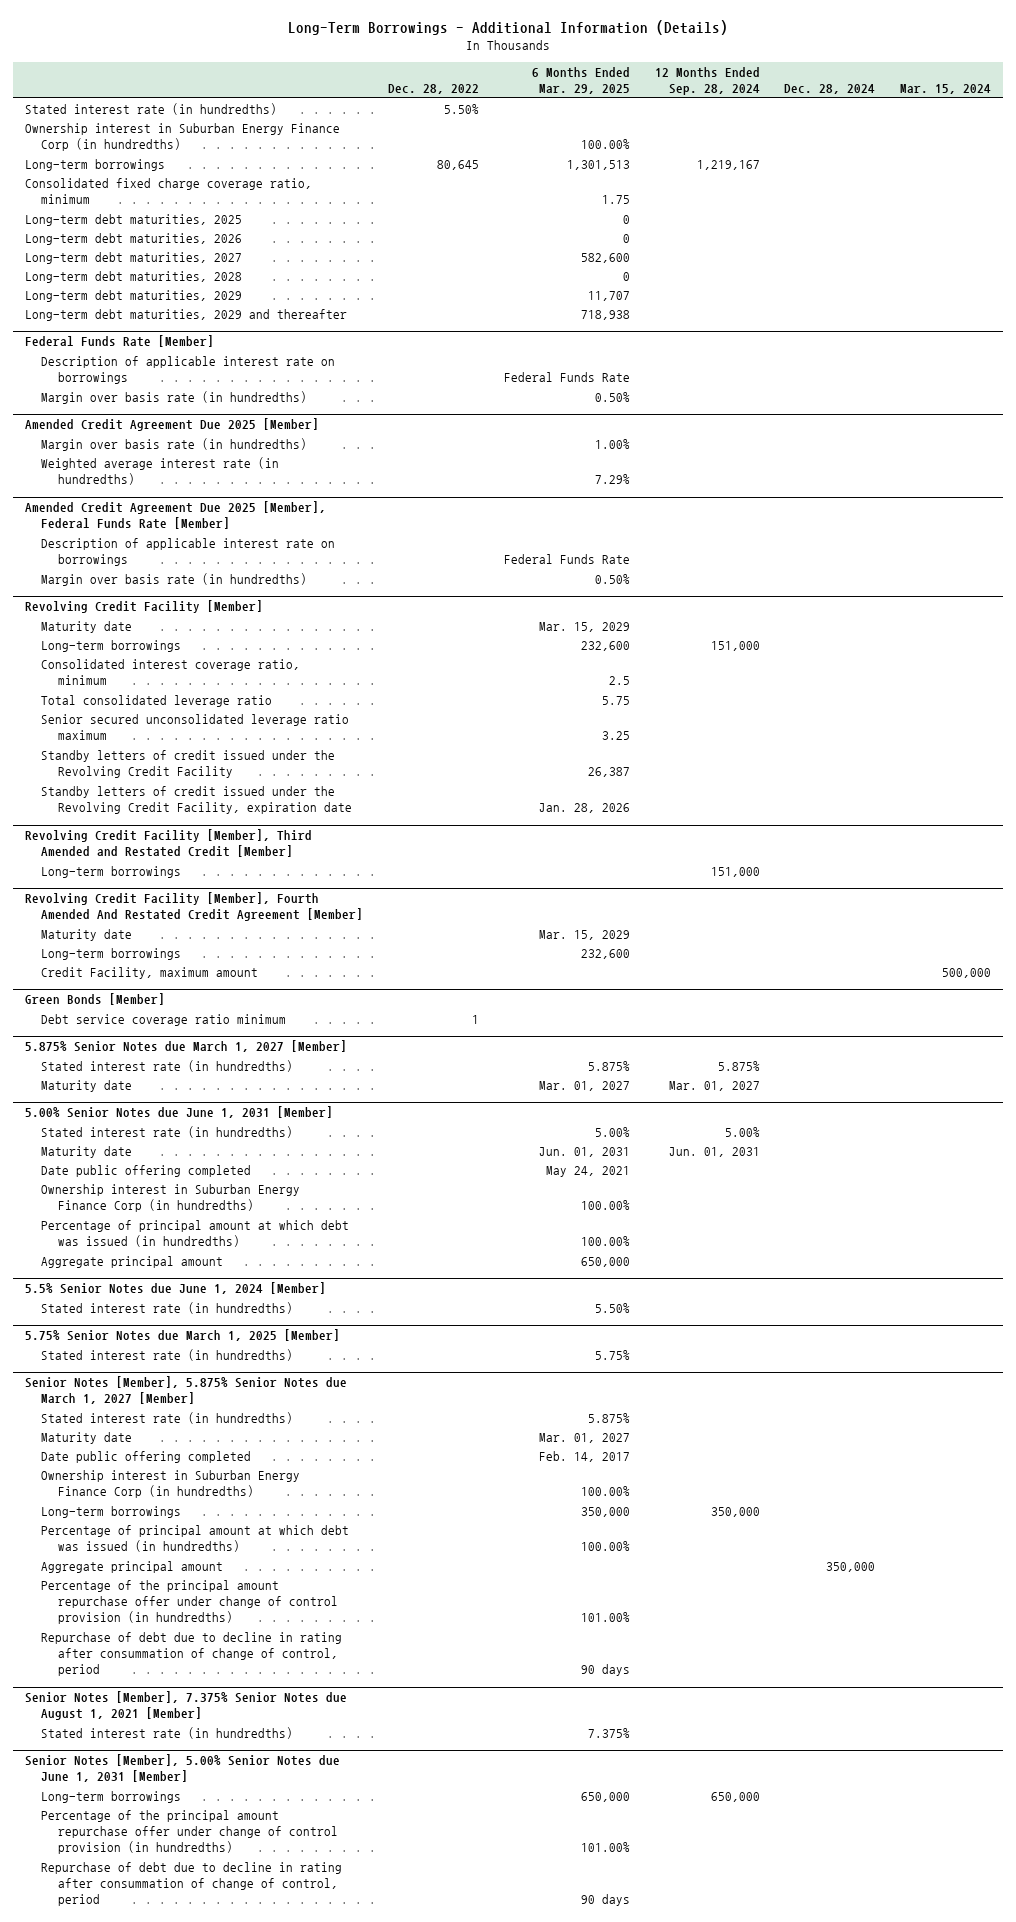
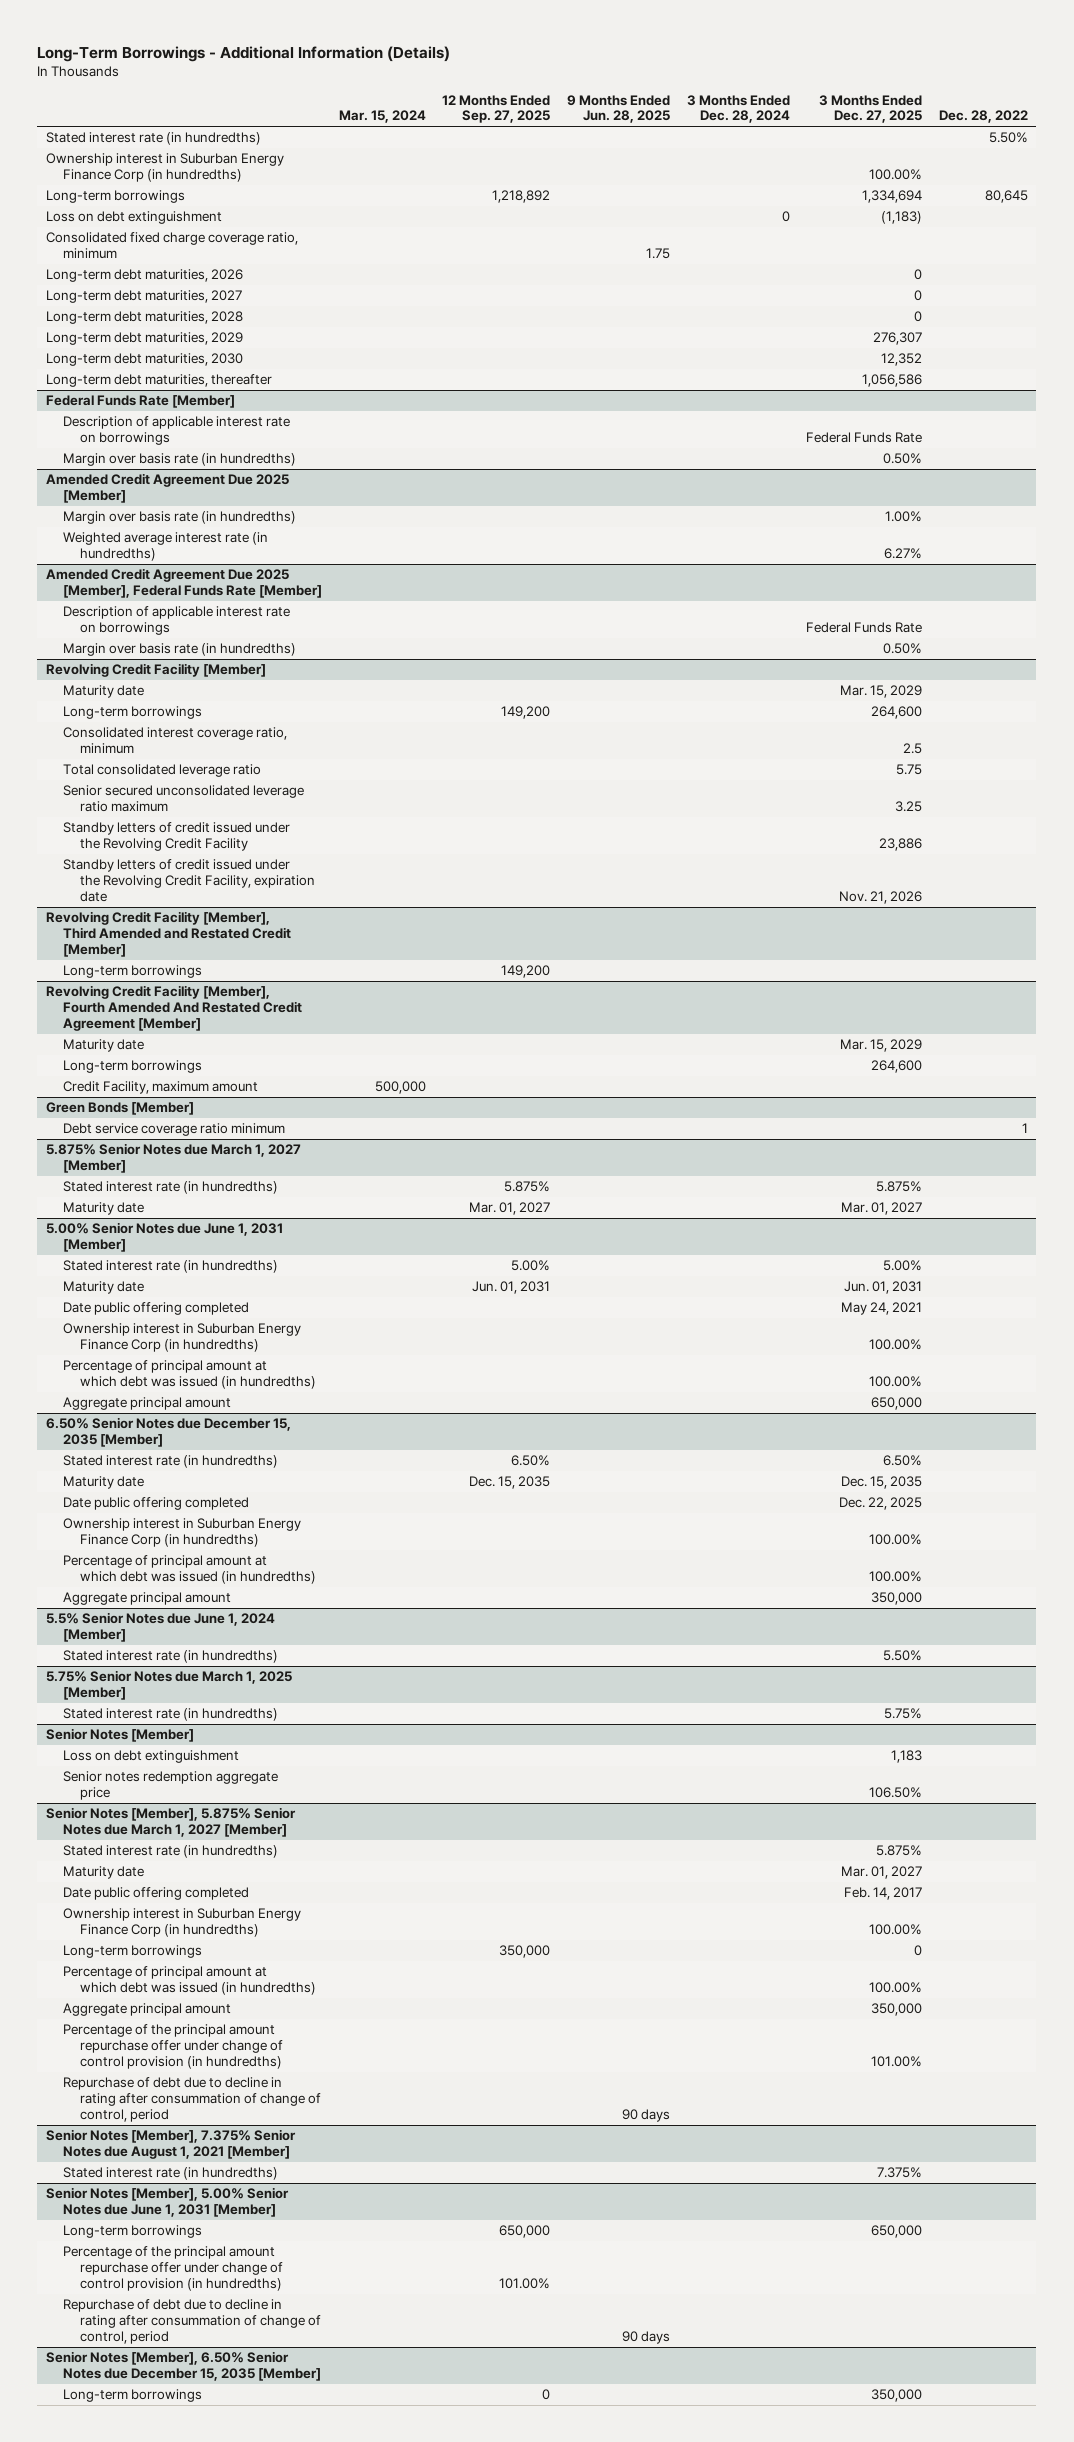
[531,66,630,94] 6 Months Ended Mar. 29, 2025 -> none
[654,66,760,95] 12 Months Ended Sep. 28, 2024 -> none
[784,83,876,94] Dec. 28, 2024 -> none
none -> [442,94,551,124] 12 Months Ended Sep. 27, 2025
none -> [567,94,671,124] 9 Months Ended Jun. 28, 2025
none -> [686,94,790,124] 3 Months Ended Dec. 28, 2024
none -> [819,94,923,124] 3 Months Ended Dec. 27, 2025
none -> [45,211,222,225] Loss on debt extinguishment
[25,213,243,226] Long-term debt maturities, 2025 -> none
none -> [45,353,243,367] Long-term debt maturities, 2030
[25,308,348,321] Long-term debt maturities, 2029 and thereafter -> [45,374,272,388] Long-term debt maturities, thereafter
none -> [45,1417,291,1448] 6.50% Senior Notes due December 15, 2035 [Member]
none -> [63,1455,279,1469] Stated interest rate (in hundredths)
none -> [63,1476,145,1490] Maturity date
none -> [63,1497,250,1511] Date public offering completed
none -> [63,1518,302,1548] Ownership interest in Suburban Energy Finance Corp (in hundredths)
none -> [63,1555,317,1585] Percentage of principal amount at which debt was issued (in hundredths)
none -> [63,1592,232,1606] Aggregate principal amount
none -> [45,1728,194,1743] Senior Notes [Member]
none -> [63,1750,240,1764] Loss on debt extinguishment
none -> [63,1771,279,1801] Senior notes redemption aggregate price
none -> [45,2351,322,2382] Senior Notes [Member], 6.50% Senior Notes due December 15, 2035 [Member]
none -> [63,2389,203,2403] Long-term borrowings

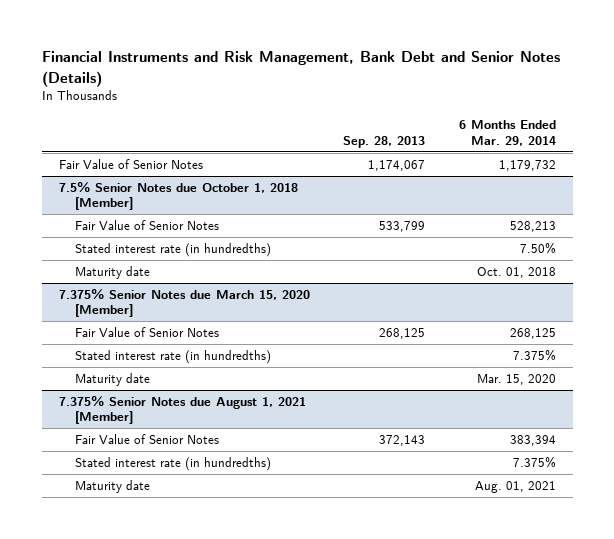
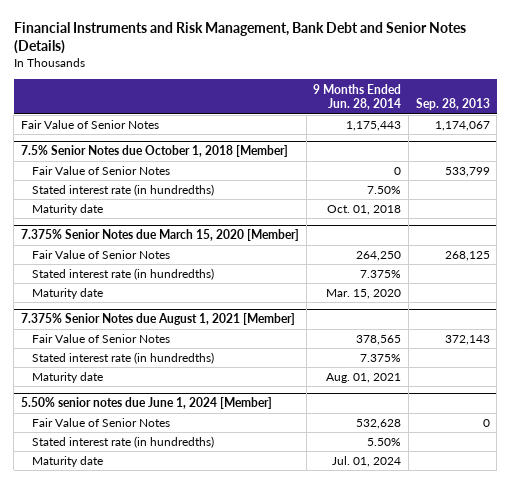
[458,120,556,146] 6 Months Ended Mar. 29, 2014 -> none
none -> [313,83,402,111] 9 Months Ended Jun. 28, 2014
none -> [21,397,273,410] 5.50% senior notes due June 1, 2024 [Member]
none -> [31,418,170,428] Fair Value of Senior Notes
none -> [31,436,214,449] Stated interest rate (in hundredths)
none -> [31,456,103,468] Maturity date

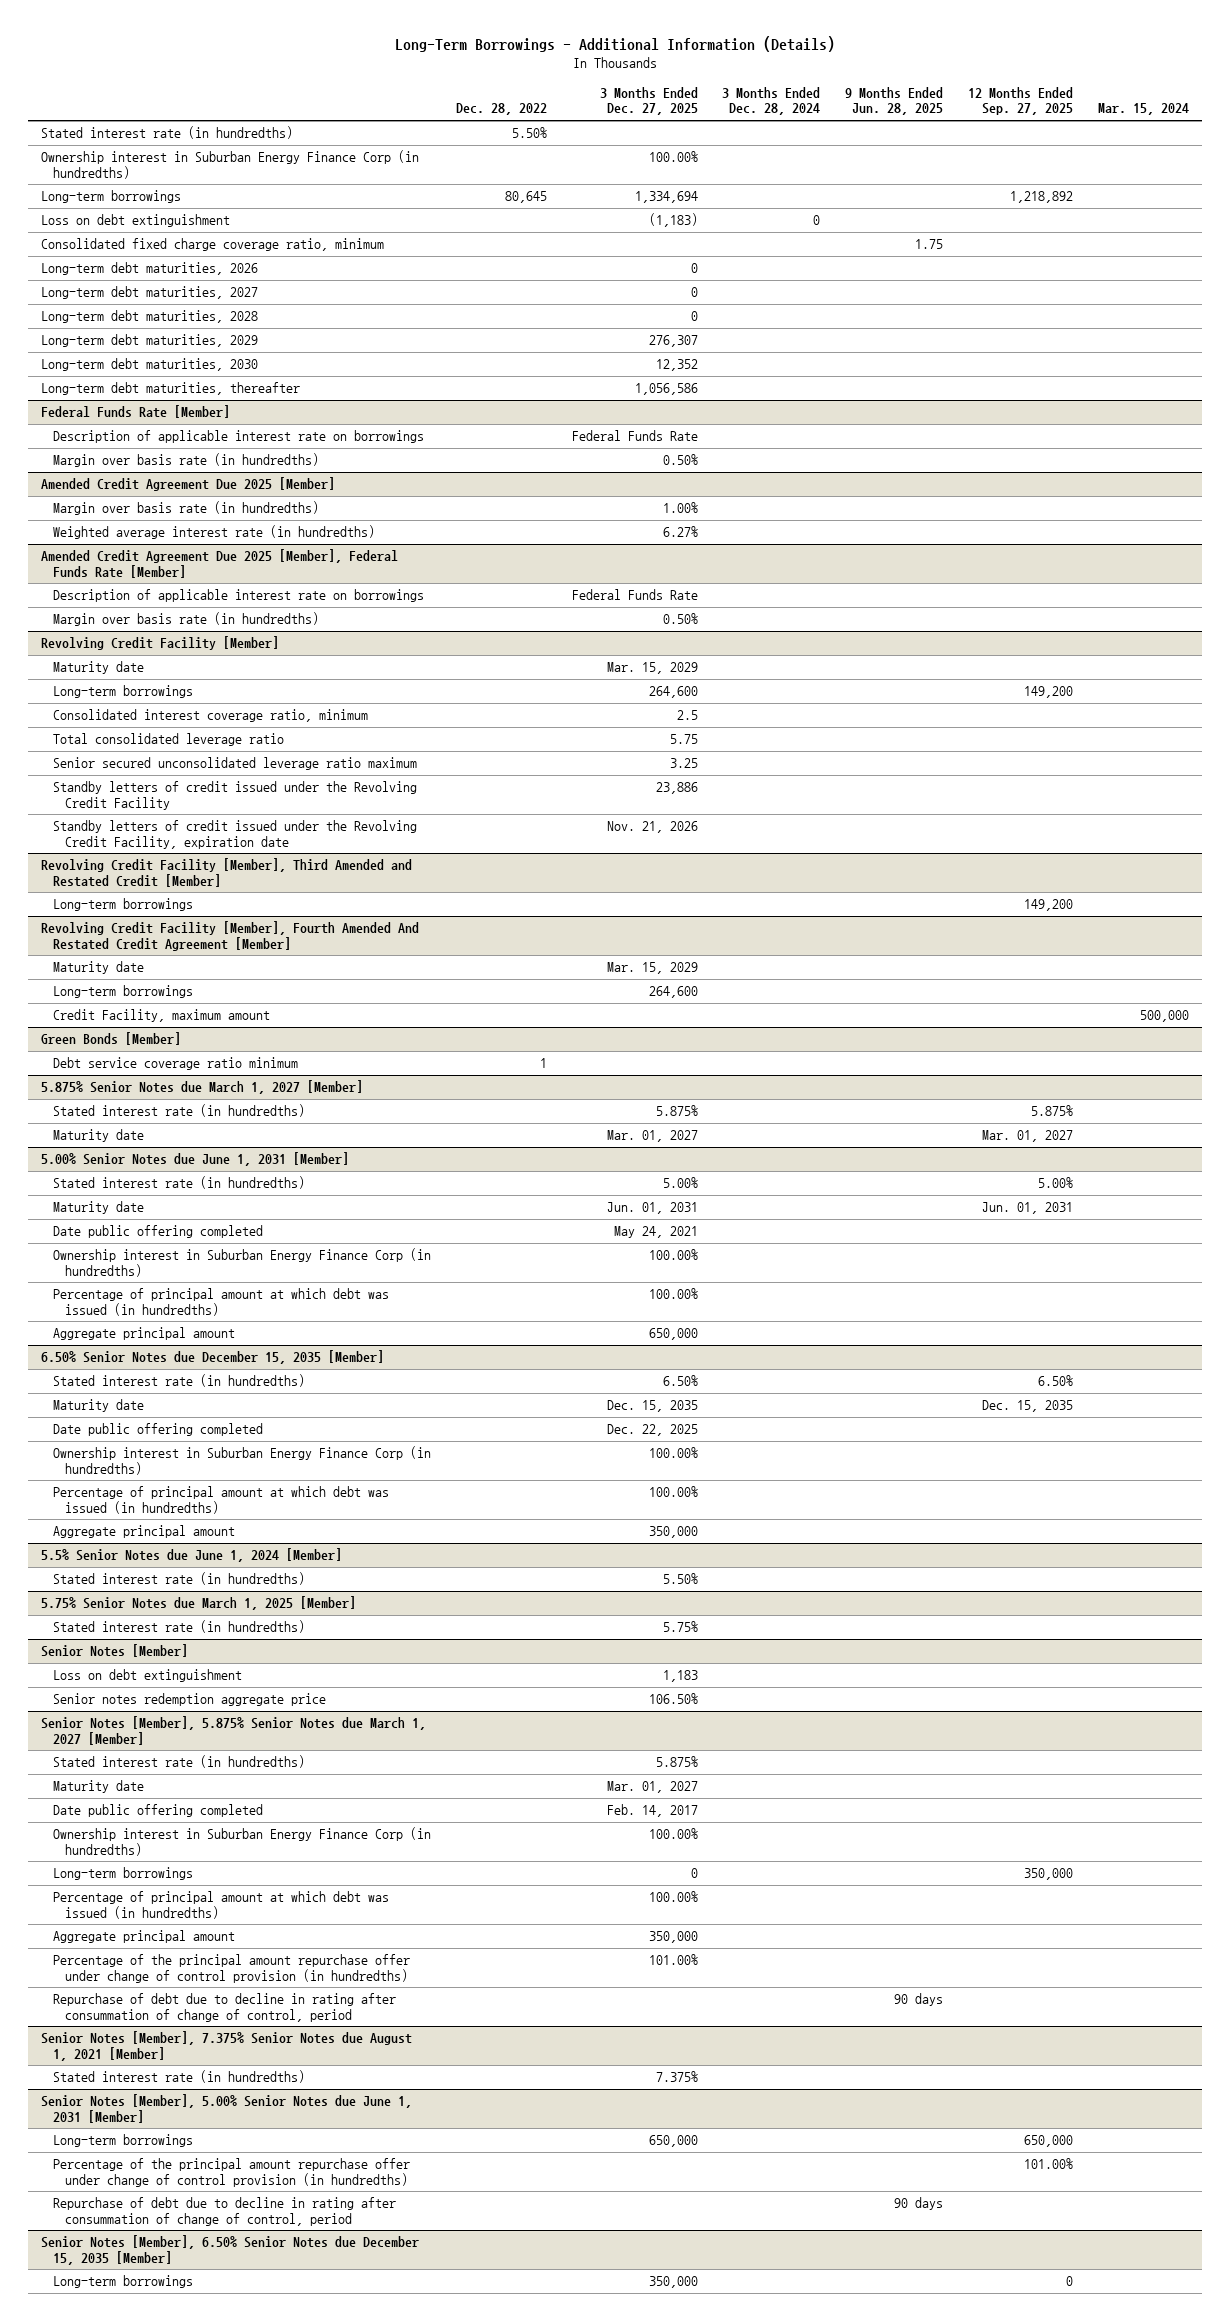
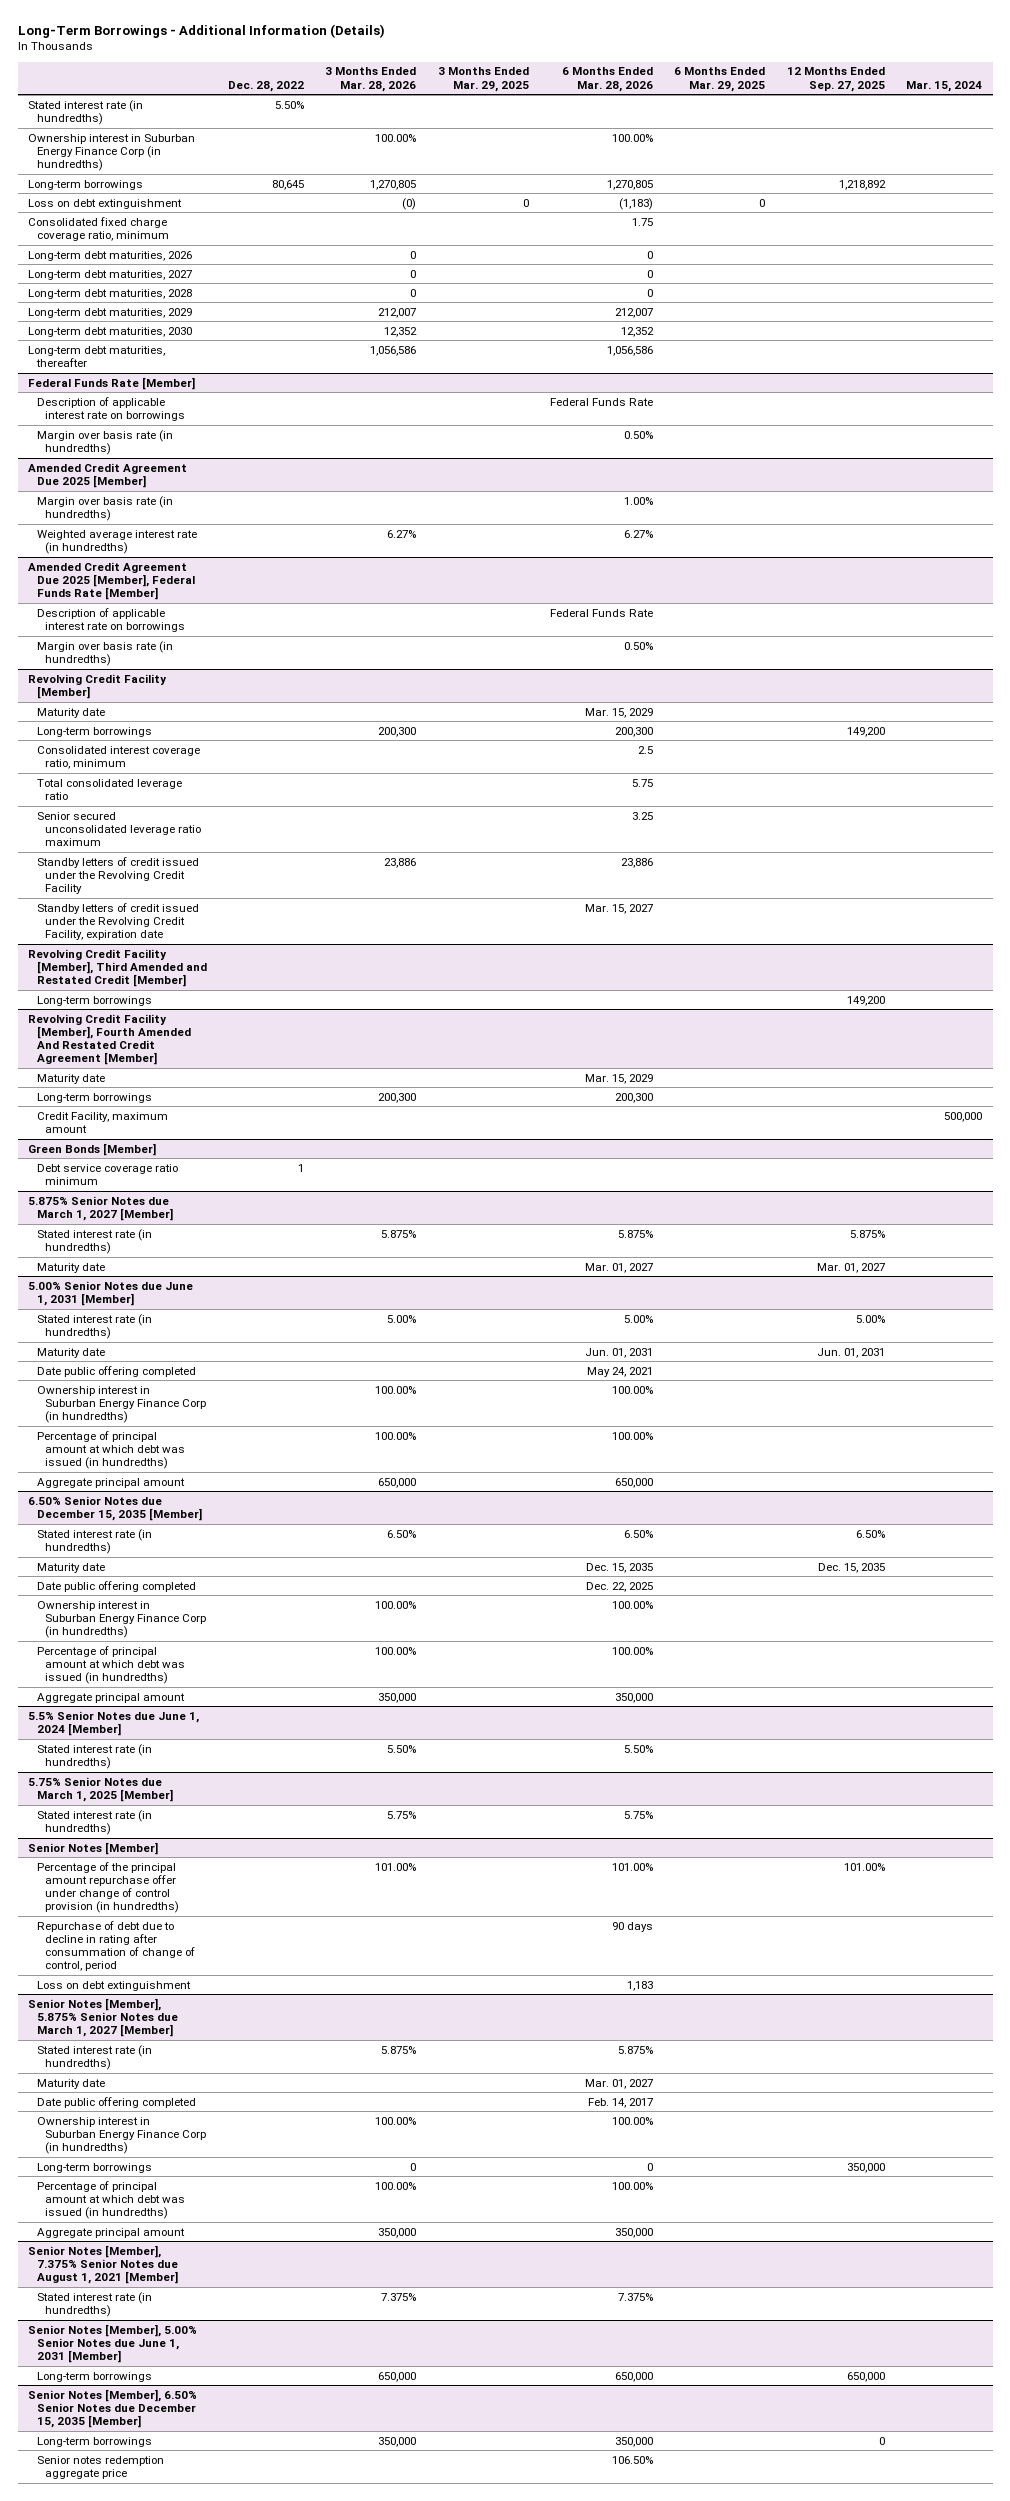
[599,86,698,116] 3 Months Ended Dec. 27, 2025 -> none
[722,86,821,116] 3 Months Ended Dec. 28, 2024 -> none
[845,86,944,116] 9 Months Ended Jun. 28, 2025 -> none
none -> [325,67,417,92] 3 Months Ended Mar. 28, 2026
none -> [437,67,529,92] 3 Months Ended Mar. 29, 2025
none -> [562,67,654,92] 6 Months Ended Mar. 28, 2026
none -> [674,67,766,92] 6 Months Ended Mar. 29, 2025
none -> [36,1861,180,1914] Percentage of the principal amount repurchase offer under change of control provision (in hundredths)
none -> [36,1920,196,1972] Repurchase of debt due to decline in rating after consummation of change of control, period
[52,1693,326,1707] Senior notes redemption aggregate price -> none
[52,1954,410,1983] Percentage of the principal amount repurchase offer under change of control provision (in hundredths) -> none
[52,1993,396,2022] Repurchase of debt due to decline in rating after consummation of change of control, period -> none
[52,2158,410,2187] Percentage of the principal amount repurchase offer under change of control provision (in hundredths) -> none
[52,2197,396,2226] Repurchase of debt due to decline in rating after consummation of change of control, period -> none
none -> [36,2455,164,2479] Senior notes redemption aggregate price

